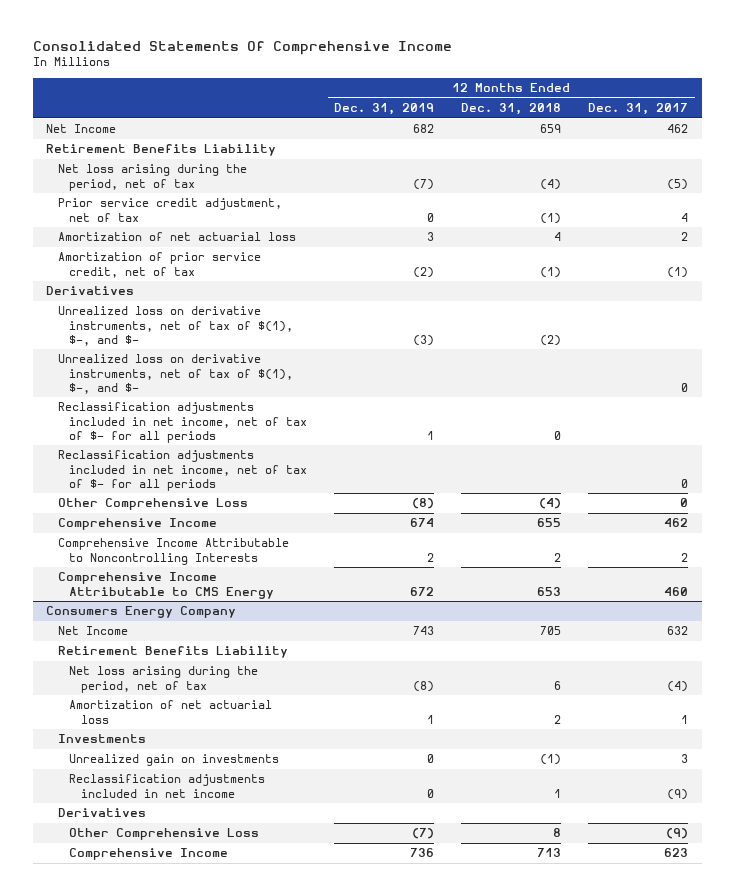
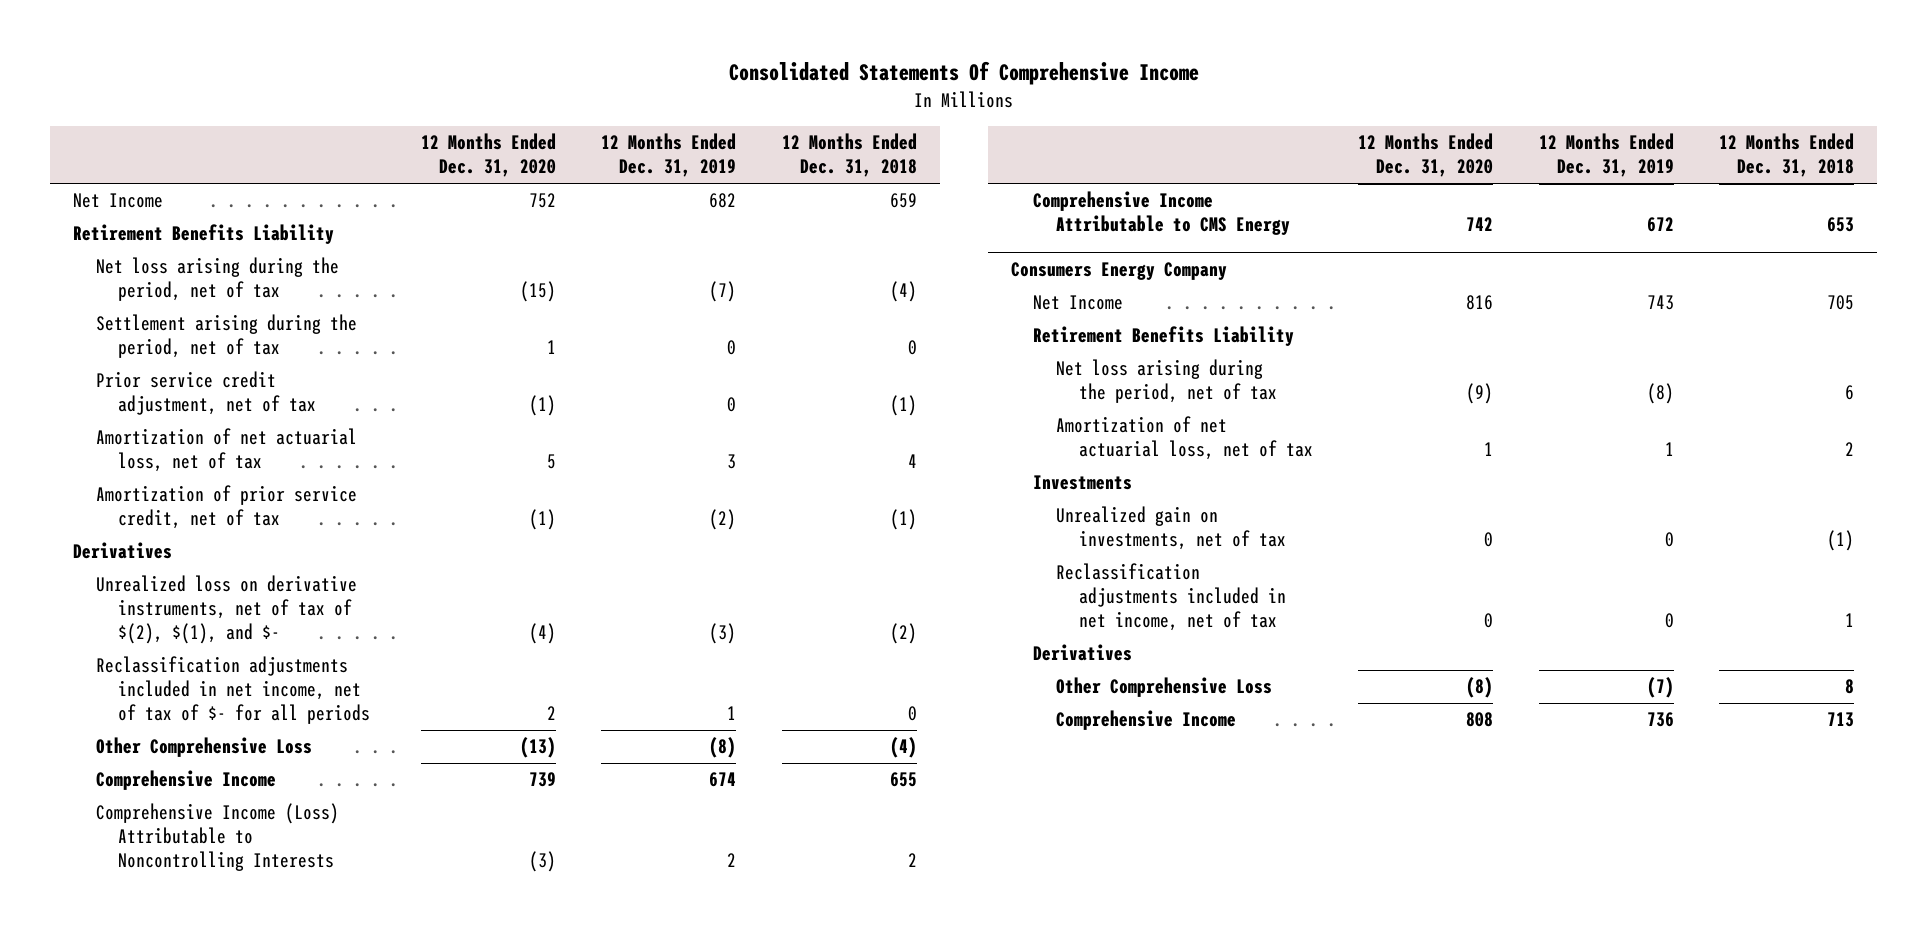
[588,103,689,116] Dec. 31, 2017 -> none
none -> [420,133,556,178] 12 Months Ended Dec. 31, 2020
none -> [95,314,357,359] Settlement arising during the period, net of tax
[57,232,296,242] Amortization of net actuarial loss -> [95,428,357,473] Amortization of net actuarial loss, net of tax
[57,354,294,394] Unrealized loss on derivative instruments, net of tax of $(1), $-, and $- -> none
[57,306,294,346] Unrealized loss on derivative instruments, net of tax of $(1), $-, and $- -> [95,575,357,645] Unrealized loss on derivative instruments, net of tax of $(2), $(1), and $-
[57,450,308,491] Reclassification adjustments included in net income, net of tax of $- for all periods -> none
[57,538,289,565] Comprehensive Income Attributable to Noncontrolling Interests -> [95,803,339,872] Comprehensive Income (Loss) Attributable to Noncontrolling Interests
[69,700,273,724] Amortization of net actuarial loss -> [1056,416,1313,461] Amortization of net actuarial loss, net of tax
[69,754,280,767] Unrealized gain on investments -> [1056,506,1286,551] Unrealized gain on investments, net of tax
[69,774,266,798] Reclassification adjustments included in net income -> [1056,563,1286,632] Reclassification adjustments included in net income, net of tax

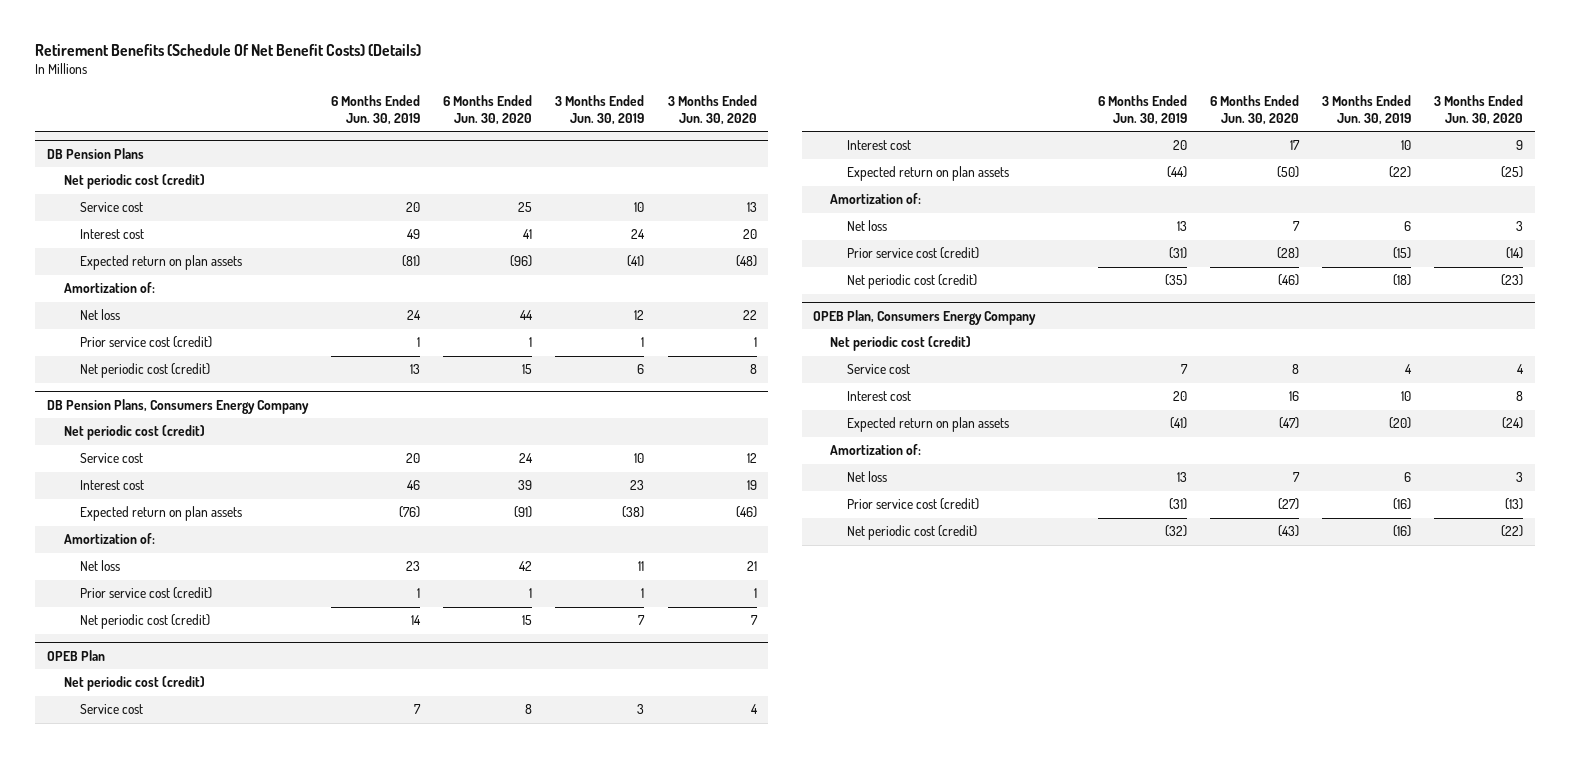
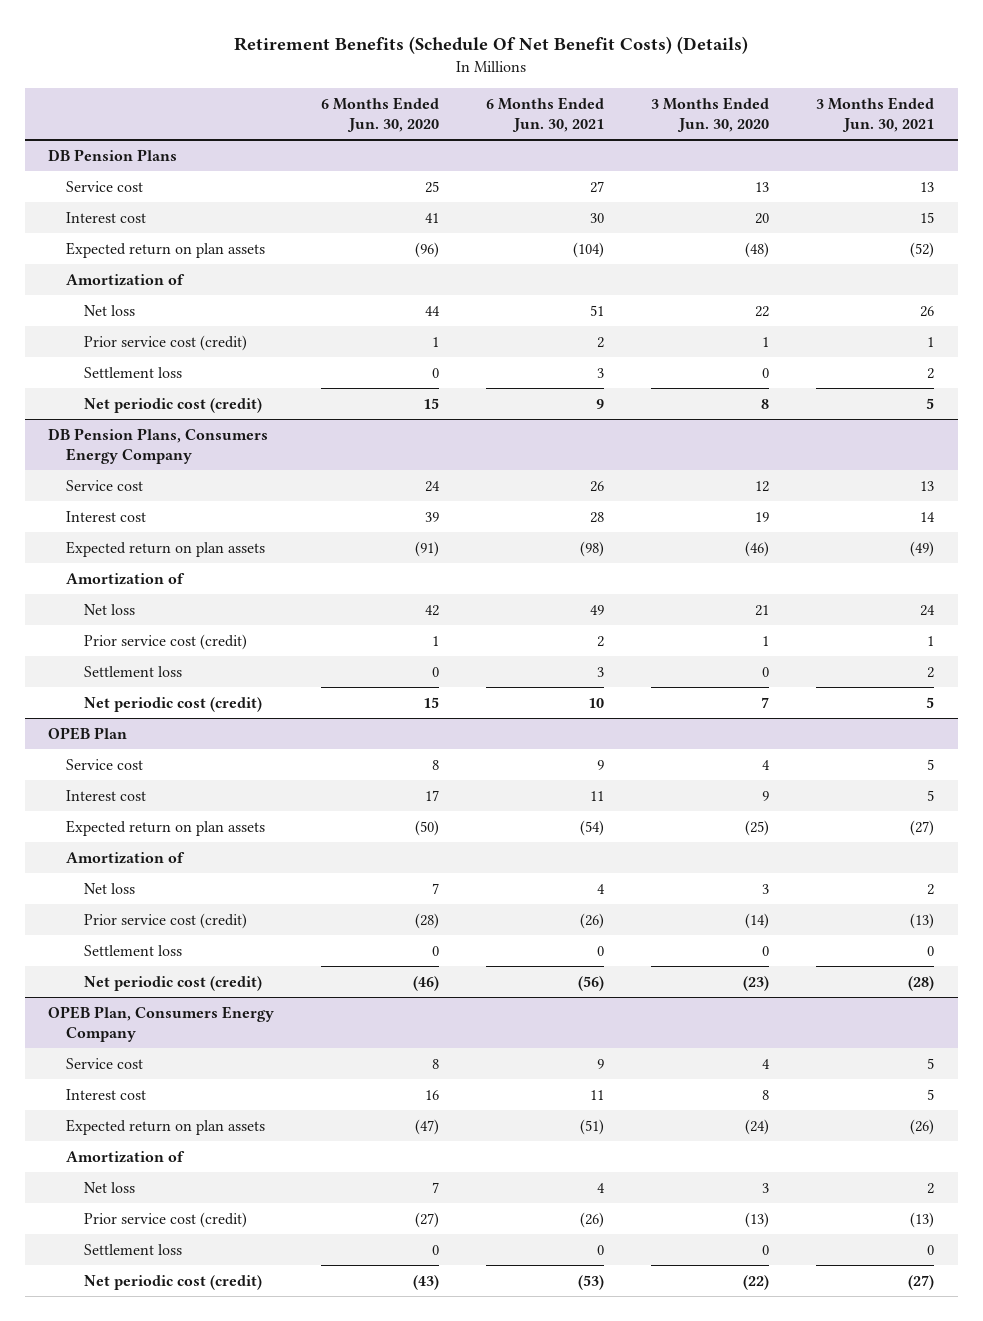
[331,94,421,126] 6 Months Ended Jun. 30, 2019 -> none
[555,94,645,126] 3 Months Ended Jun. 30, 2019 -> none
none -> [486,96,605,133] 6 Months Ended Jun. 30, 2021
none -> [816,96,935,133] 3 Months Ended Jun. 30, 2021
[63,174,205,190] Net periodic cost (credit) -> none
[63,282,155,294] Amortization of: -> [66,273,186,286] Amortization of
none -> [83,366,182,378] Settlement loss
[63,425,205,441] Net periodic cost (credit) -> none
[63,533,155,545] Amortization of: -> [66,572,186,585] Amortization of
none -> [83,665,182,677] Settlement loss
[63,676,205,692] Net periodic cost (credit) -> none
[830,193,922,205] Amortization of: -> [66,851,186,864] Amortization of
none -> [83,944,182,956] Settlement loss
[830,336,972,352] Net periodic cost (credit) -> none
[830,444,922,456] Amortization of: -> [66,1150,186,1163] Amortization of
none -> [83,1243,182,1255] Settlement loss

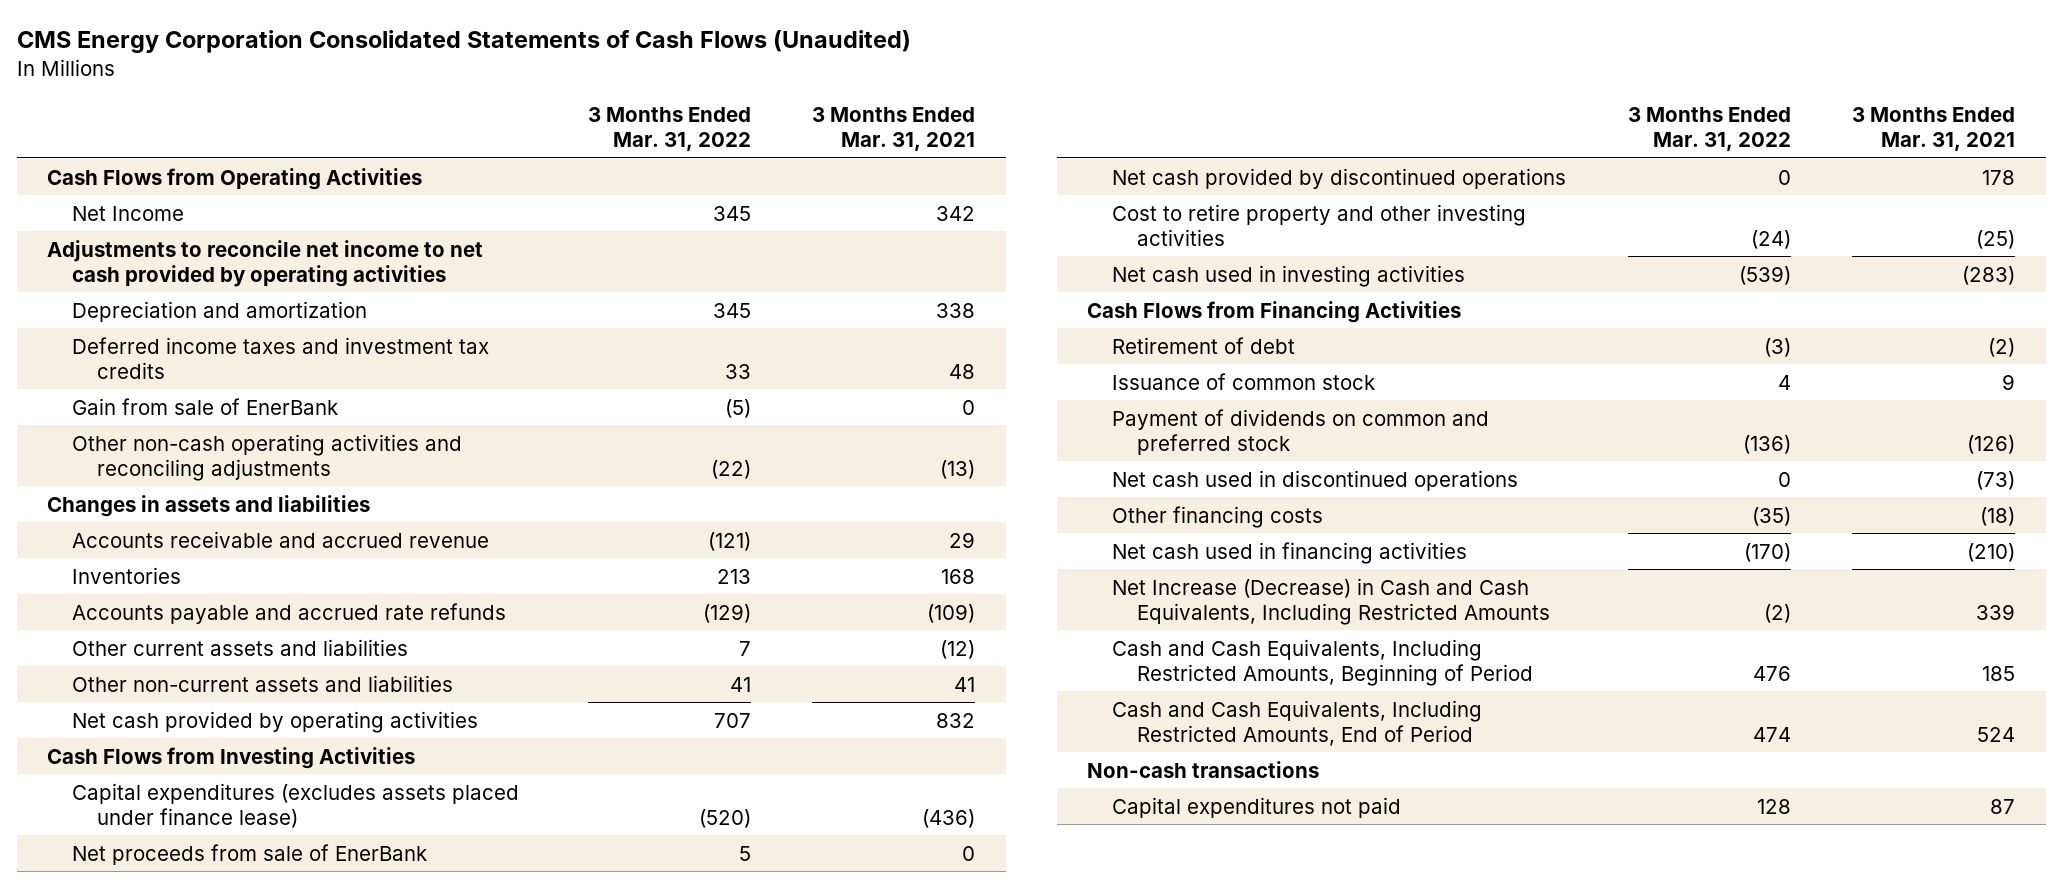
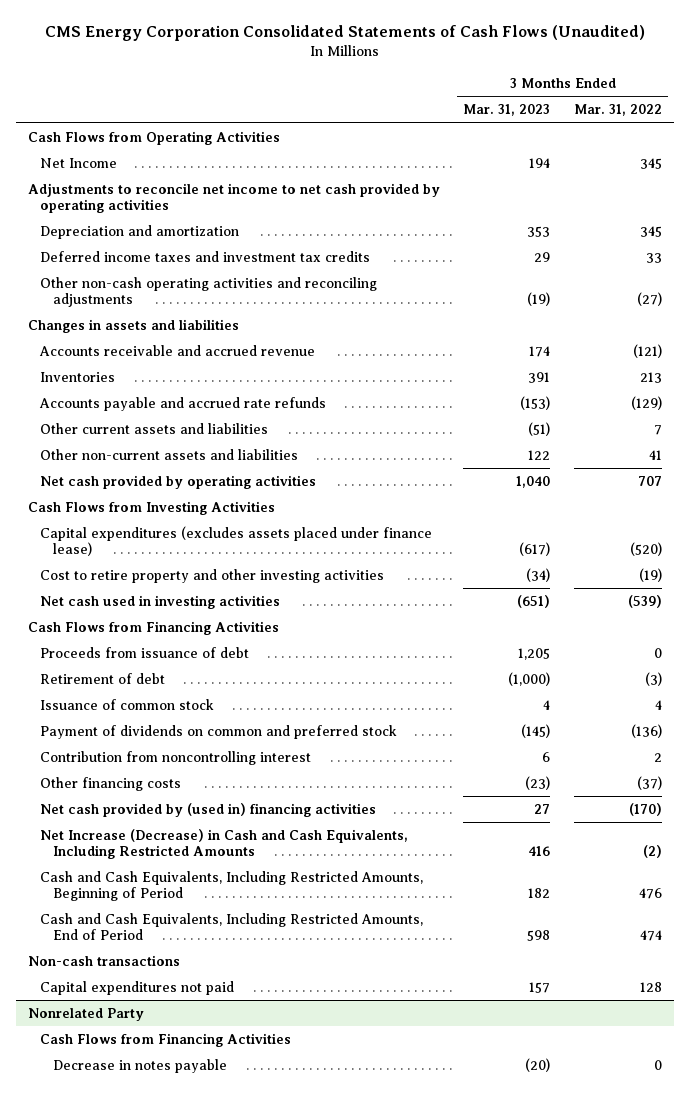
[811,107,975,152] 3 Months Ended Mar. 31, 2021 -> none
none -> [463,104,551,117] Mar. 31, 2023
[72,397,339,415] Gain from sale of EnerBank -> none
[710,459,751,479] (22) -> [637,292,663,307] (27)
[72,843,428,865] Net proceeds from sale of EnerBank -> none
[1112,167,1567,189] Net cash provided by discontinued operations -> none
[1750,229,1791,249] (24) -> [639,567,663,582] (19)
none -> [40,646,250,658] Proceeds from issuance of debt
[1112,469,1519,491] Net cash used in discontinued operations -> none
none -> [40,750,312,765] Contribution from noncontrolling interest
[1751,506,1791,526] (35) -> [637,775,663,790] (37)
[1112,541,1468,564] Net cash used in financing activities -> [40,802,377,817] Net cash provided by (used in) financing activities
none -> [27,1007,144,1021] Nonrelated Party
none -> [40,1032,292,1047] Cash Flows from Financing Activities
none -> [53,1058,228,1073] Decrease in notes payable

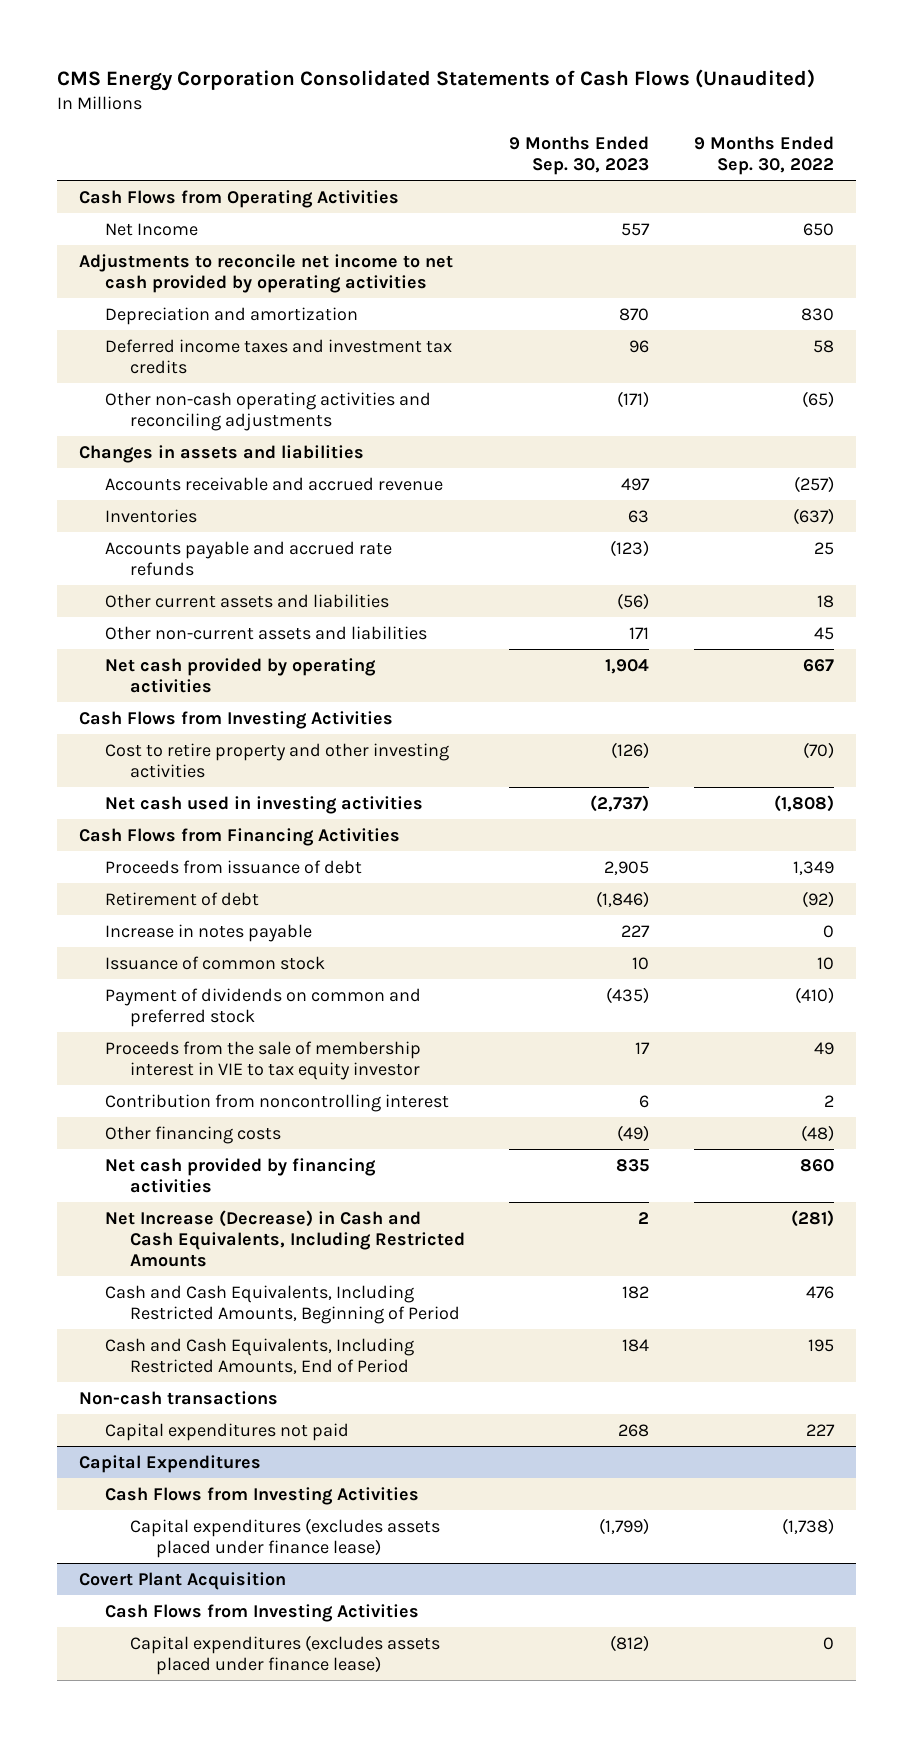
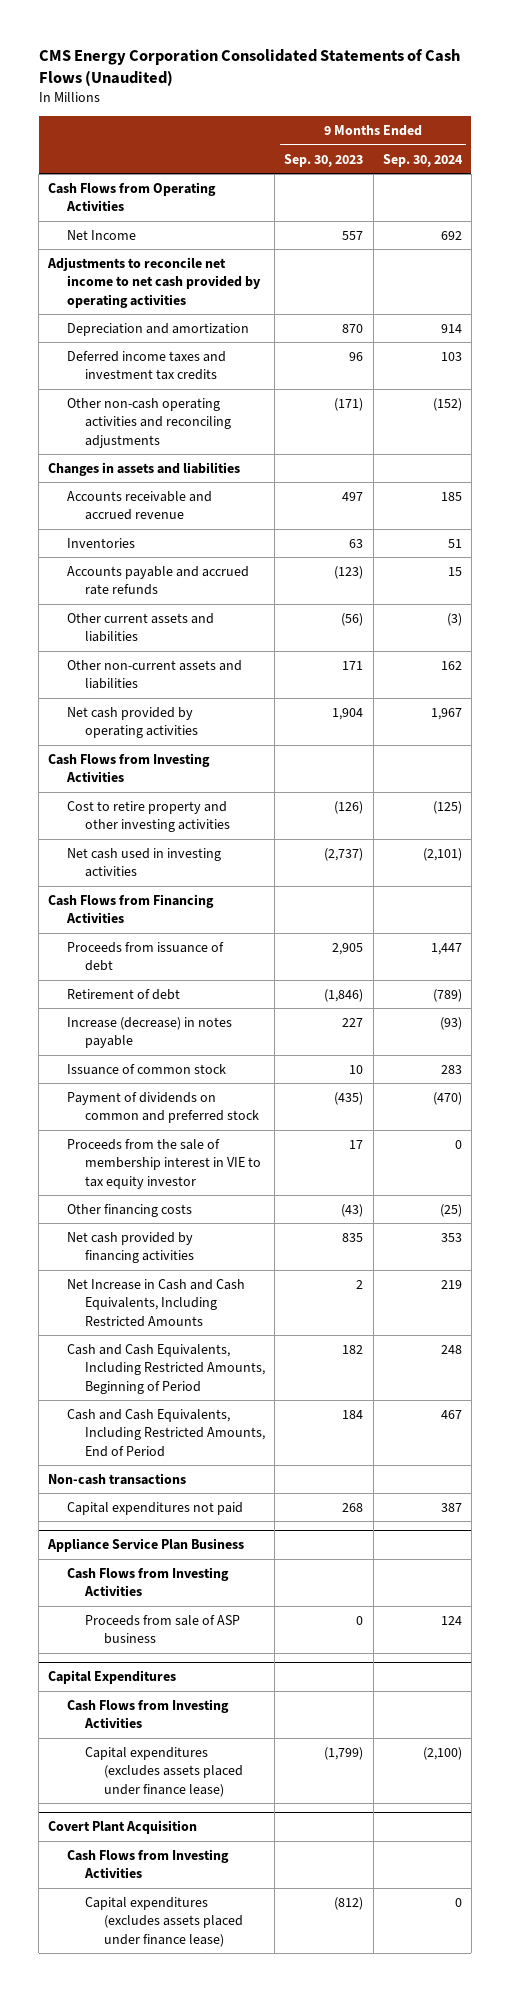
[693,135,834,175] 9 Months Ended Sep. 30, 2022 -> none
none -> [382,153,463,167] Sep. 30, 2024
[104,923,312,942] Increase in notes payable -> [66,1016,232,1049] Increase (decrease) in notes payable
[104,1093,449,1112] Contribution from noncontrolling interest -> none
[617,1124,650,1142] (49) -> [341,1203,364,1217] (43)
[104,1209,466,1267] Net Increase (Decrease) in Cash and Cash Equivalents, Including Restricted Amounts -> [66,1278,245,1327] Net Increase in Cash and Cash Equivalents, Including Restricted Amounts
none -> [47,1538,245,1553] Appliance Service Plan Business
none -> [66,1566,229,1597] Cash Flows from Investing Activities
none -> [85,1614,241,1645] Proceeds from sale of ASP business

